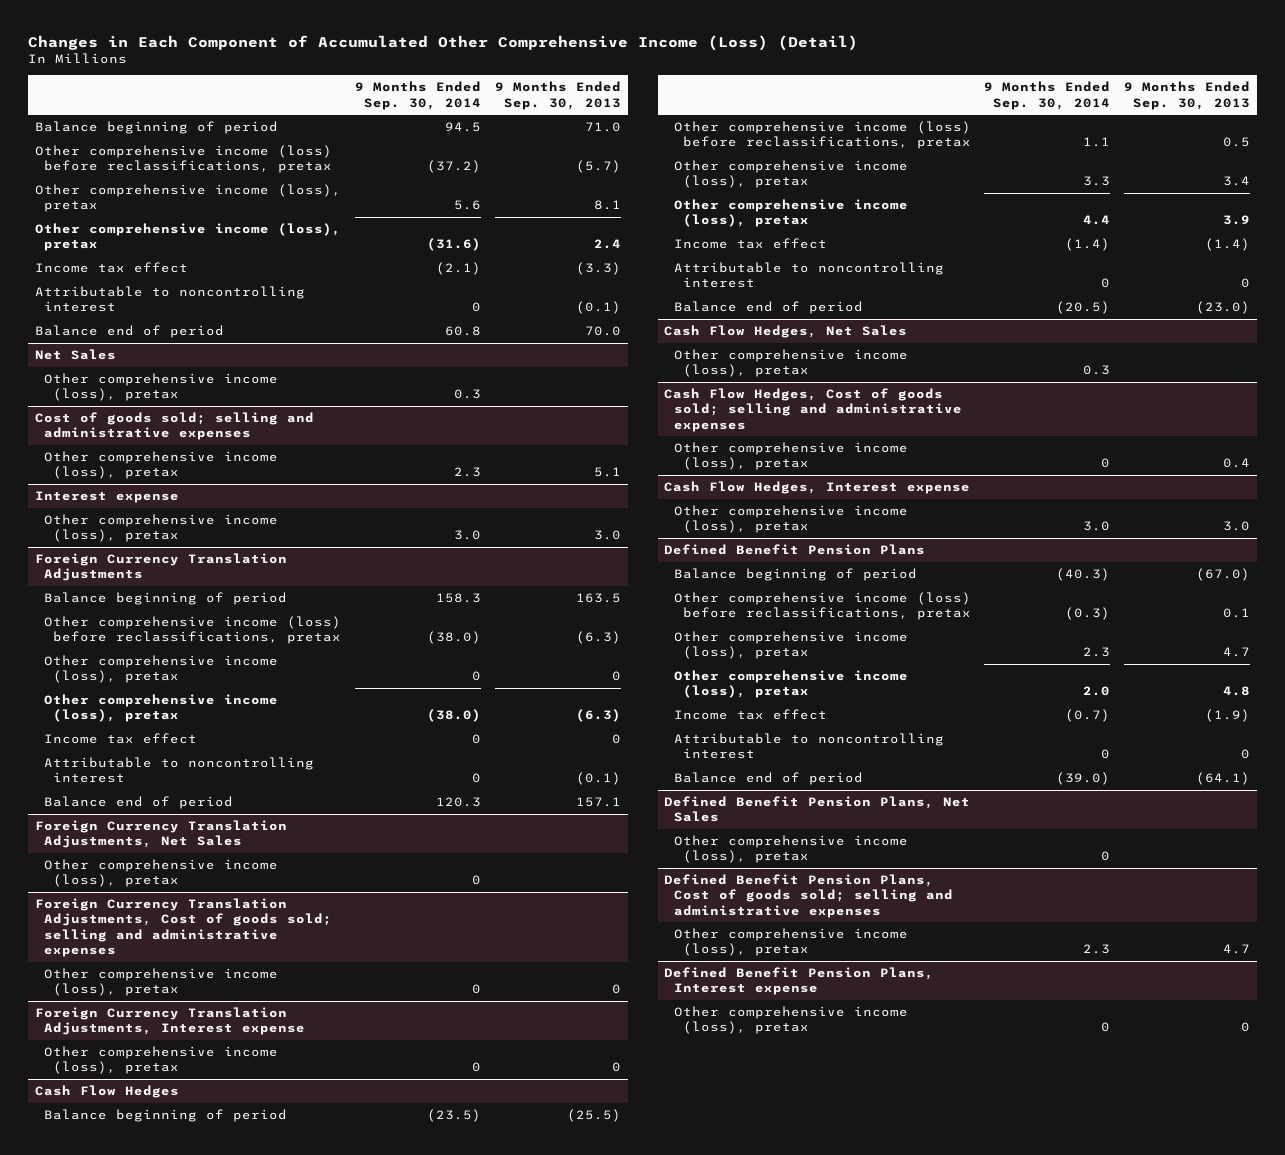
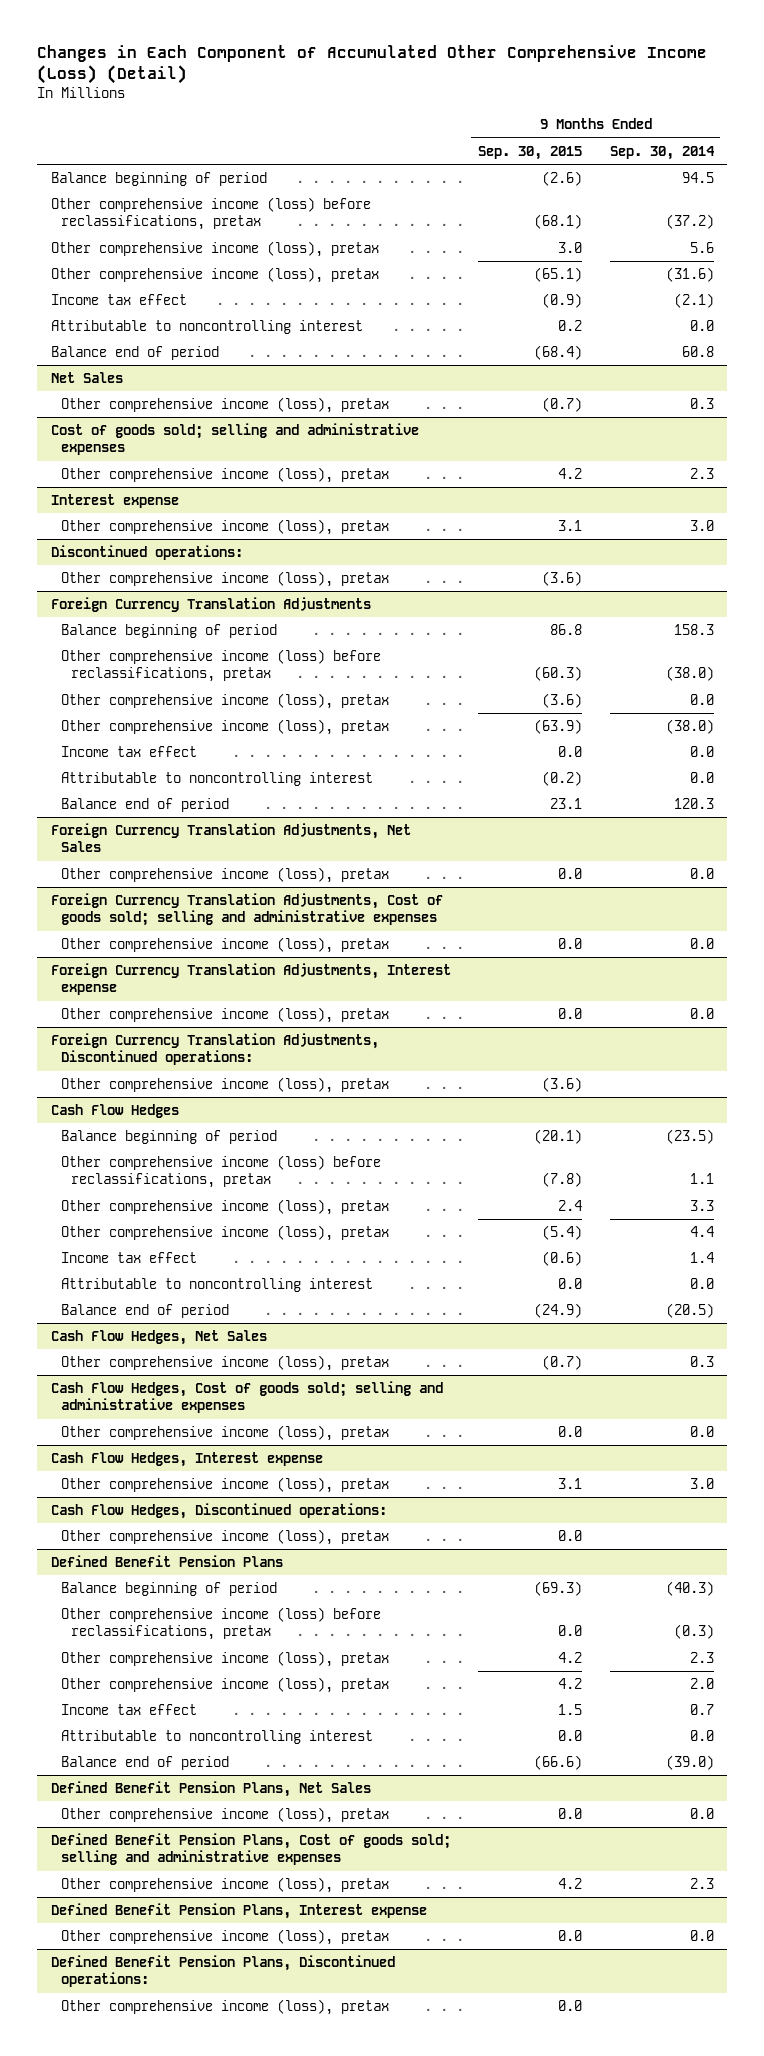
[494,81,621,110] 9 Months Ended Sep. 30, 2013 -> none
none -> [478,145,583,160] Sep. 30, 2015
[472,302,482,313] 0 -> [689,320,714,332] 0.0
none -> [50,545,243,561] Discontinued operations:
none -> [60,571,389,588] Other comprehensive income (loss), pretax
[472,671,482,682] 0 -> [689,694,714,706] 0.0
[472,734,482,745] 0 -> [689,746,714,758] 0.0
[472,773,482,784] 0 -> [689,772,714,784] 0.0
[472,875,482,886] 0 -> [689,868,714,880] 0.0
[472,984,482,995] 0 -> [689,938,714,950] 0.0
[472,1062,482,1073] 0 -> [689,1008,714,1020] 0.0
none -> [50,1033,379,1066] Foreign Currency Translation Adjustments, Discontinued operations:
none -> [60,1077,389,1094] Other comprehensive income (loss), pretax
[1065,238,1111,252] (1.4) -> [689,1252,714,1264] 1.4
[1101,278,1111,289] 0 -> [689,1278,714,1290] 0.0
[1101,458,1111,469] 0 -> [689,1426,714,1438] 0.0
none -> [50,1503,387,1520] Cash Flow Hedges, Discontinued operations:
none -> [60,1529,389,1546] Other comprehensive income (loss), pretax
[1065,709,1111,723] (0.7) -> [689,1704,714,1716] 0.7
[1101,749,1111,760] 0 -> [689,1730,714,1742] 0.0
[1101,851,1111,862] 0 -> [689,1808,714,1820] 0.0
[1101,1022,1111,1033] 0 -> [689,1930,714,1942] 0.0
none -> [50,1955,395,1988] Defined Benefit Pension Plans, Discontinued operations:
none -> [60,1999,389,2016] Other comprehensive income (loss), pretax

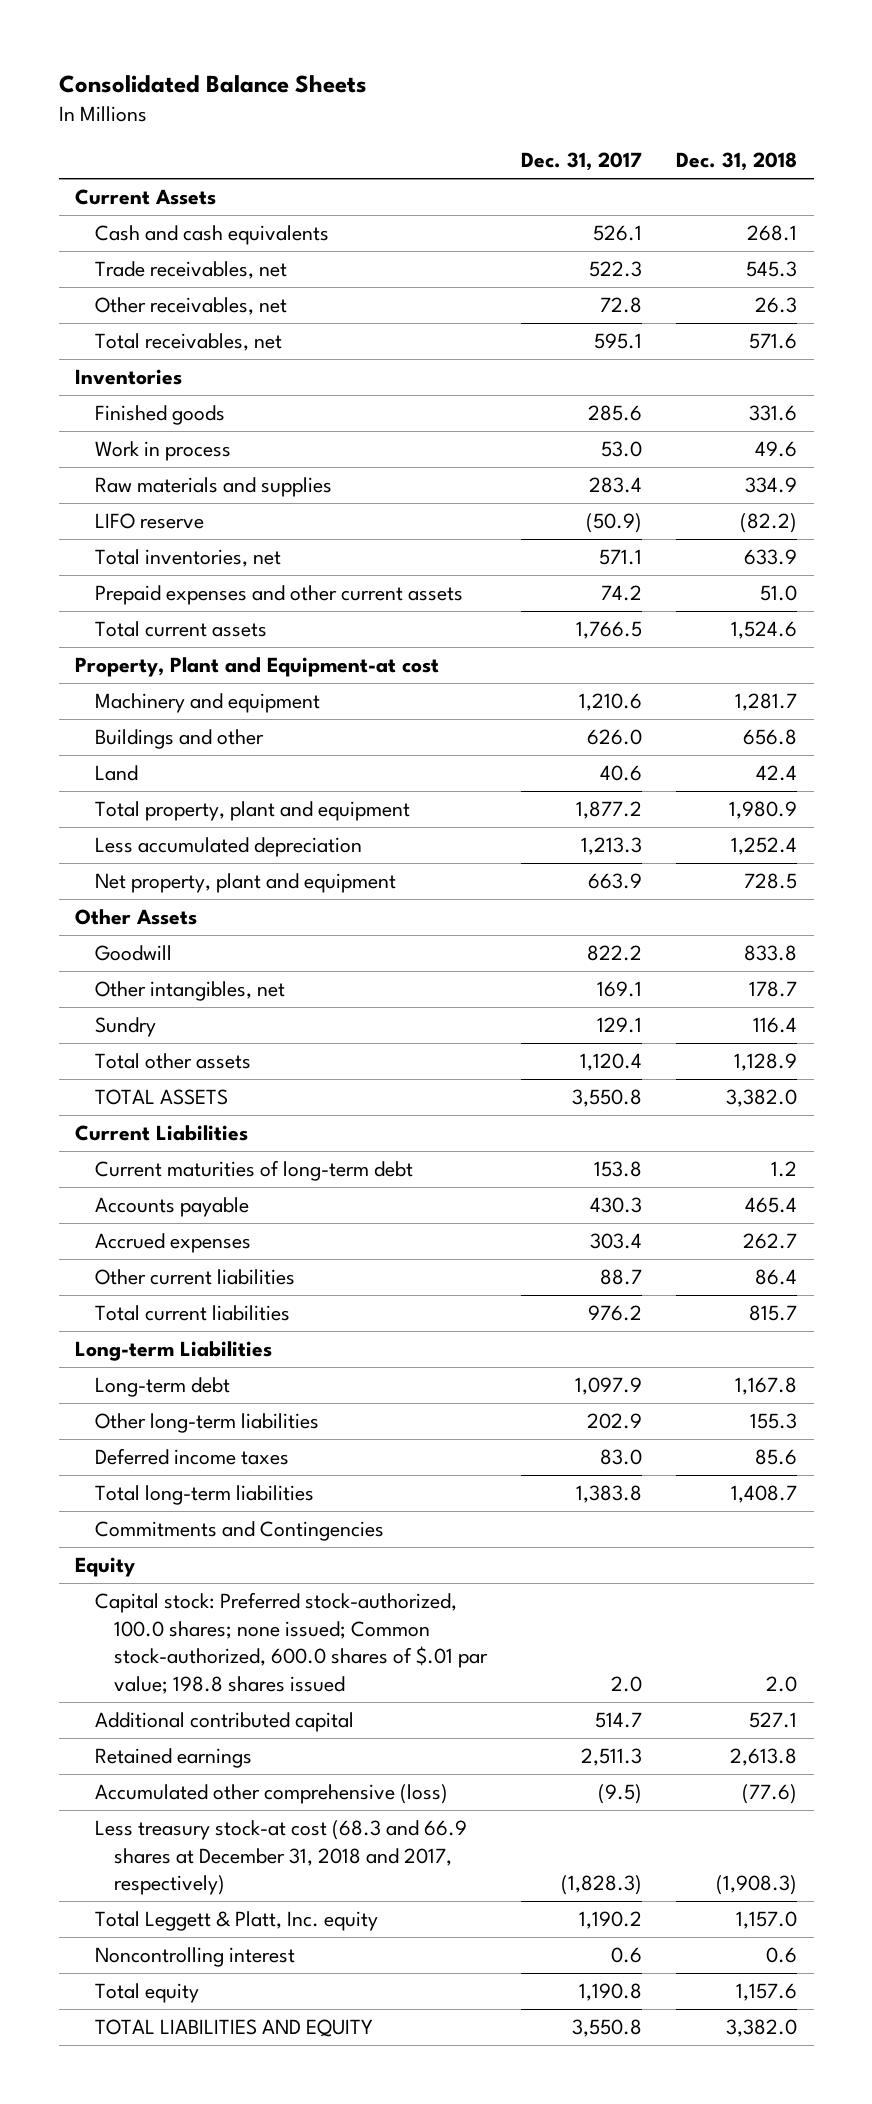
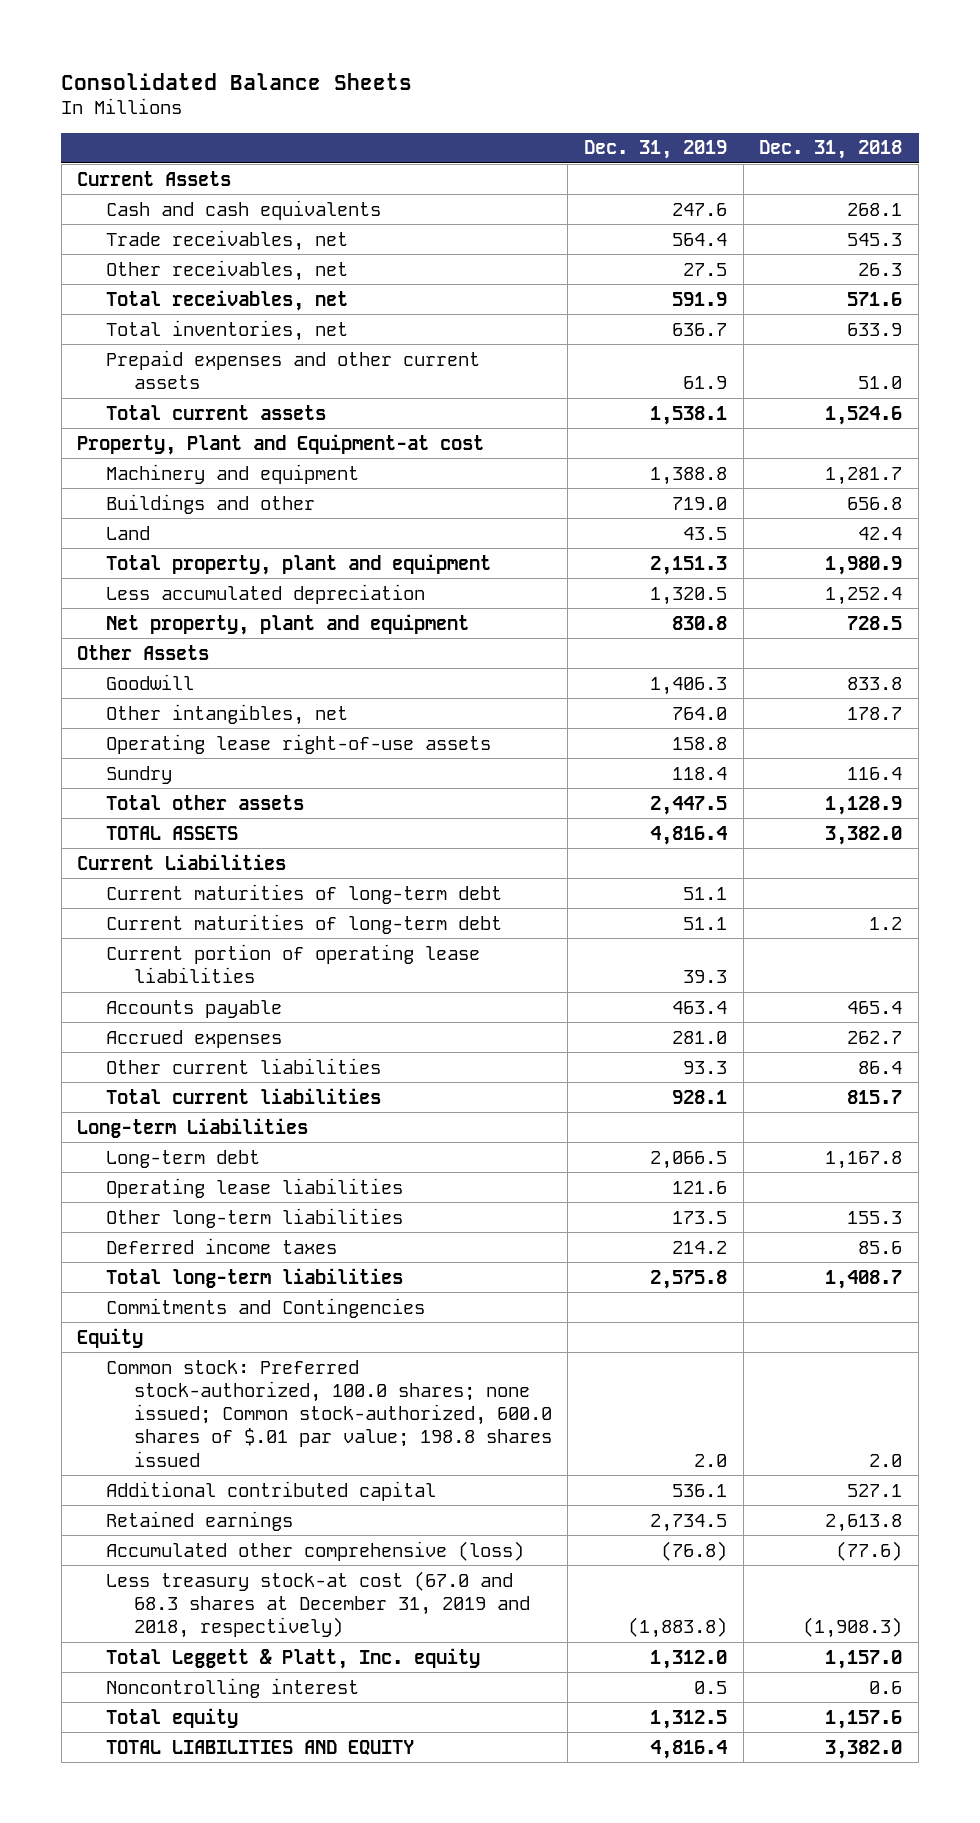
[520,152,642,172] Dec. 31, 2017 -> none
none -> [584,140,728,160] Dec. 31, 2019
[75,369,183,386] Inventories -> none
[94,405,225,426] Finished goods -> none
[94,441,231,462] Work in process -> none
[94,477,332,498] Raw materials and supplies -> none
[94,513,204,530] LIFO reserve -> none
none -> [105,733,491,754] Operating lease right-of-use assets
none -> [105,883,502,904] Current maturities of long-term debt
none -> [105,943,480,983] Current portion of operating lease liabilities
none -> [105,1177,403,1198] Operating lease liabilities
[94,1592,489,1694] Capital stock: Preferred stock-authorized, 100.0 shares; none issued; Common stock-authorized, 600.0 shares of $.01 par value; 198.8 shares issued -> [105,1359,552,1467] Common stock: Preferred stock-authorized, 100.0 shares; none issued; Common stock-authorized, 600.0 shares of $.01 par value; 198.8 shares issued
[94,1820,467,1896] Less treasury stock-at cost (68.3 and 66.9 shares at December 31, 2018 and 2017, respectively) -> [105,1570,530,1639] Less treasury stock-at cost (67.0 and 68.3 shares at December 31, 2019 and 2018, respectively)

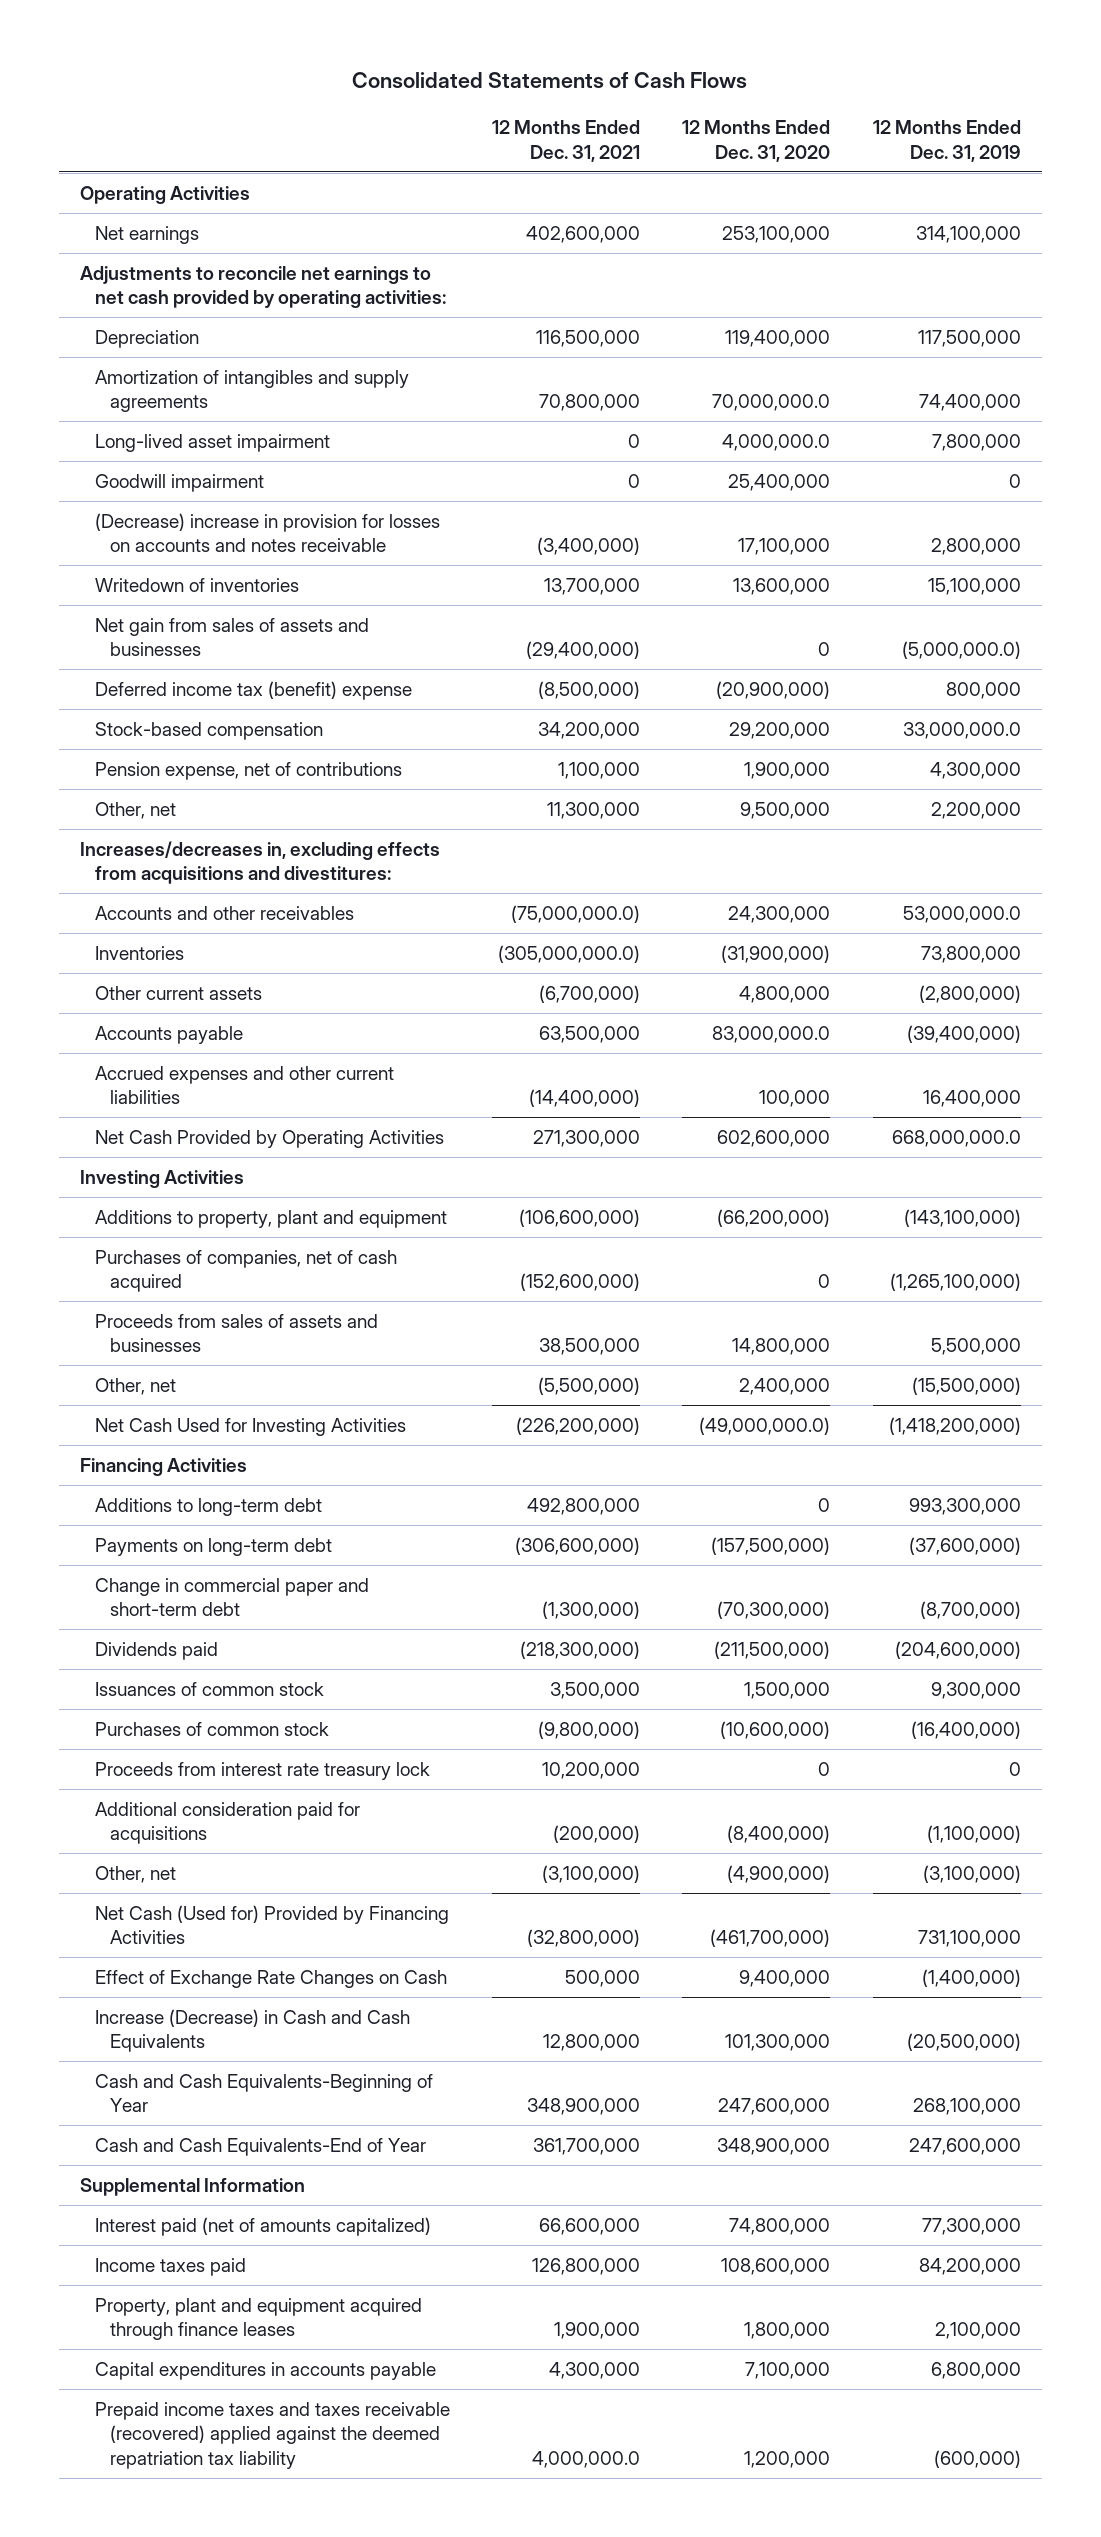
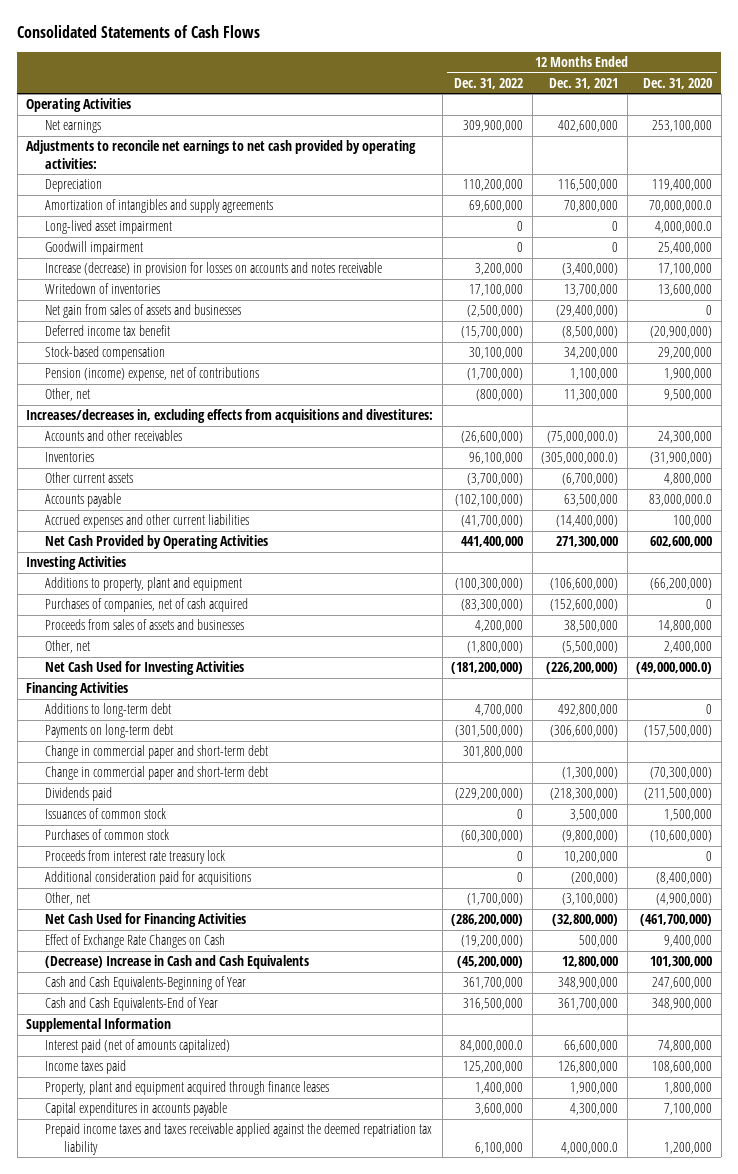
[872,120,1021,162] 12 Months Ended Dec. 31, 2019 -> none
none -> [454,77,524,89] Dec. 31, 2022
[95,512,441,553] (Decrease) increase in provision for losses on accounts and notes receivable -> [44,262,382,277] Increase (decrease) in provision for losses on accounts and notes receivable
[95,680,413,700] Deferred income tax (benefit) expense -> [44,325,170,337] Deferred income tax benefit
[95,761,403,780] Pension expense, net of contributions -> [44,367,259,382] Pension (income) expense, net of contributions
none -> [44,745,268,760] Change in commercial paper and short-term debt
[95,1904,450,1945] Net Cash (Used for) Provided by Financing Activities -> [44,913,246,928] Net Cash Used for Financing Activities
[95,2008,411,2053] Increase (Decrease) in Cash and Cash Equivalents -> [44,955,309,970] (Decrease) Increase in Cash and Cash Equivalents
[95,2401,451,2469] Prepaid income taxes and taxes receivable (recovered) applied against the deemed repatriation tax liability -> [44,1123,432,1155] Prepaid income taxes and taxes receivable applied against the deemed repatriation tax liability

